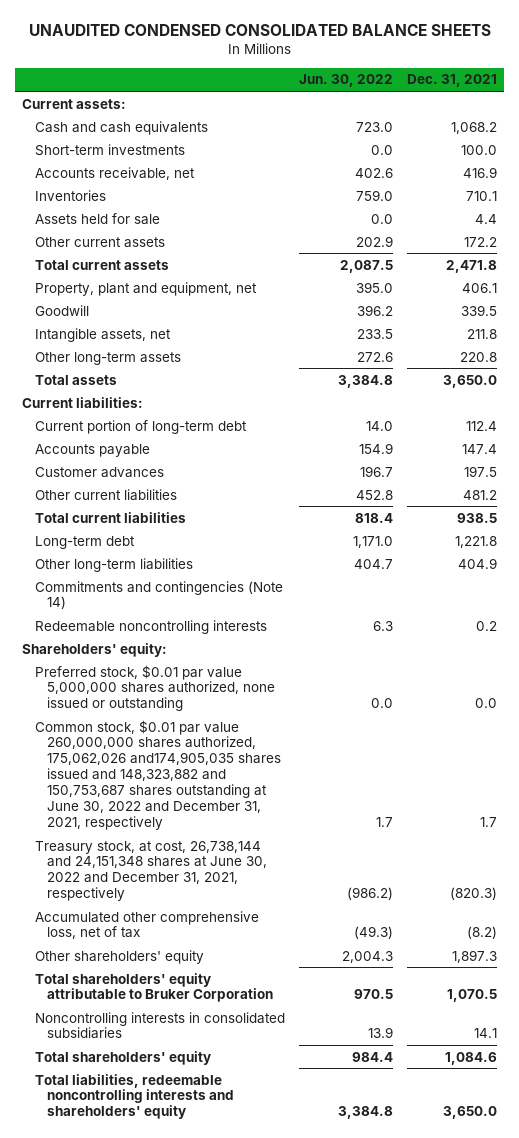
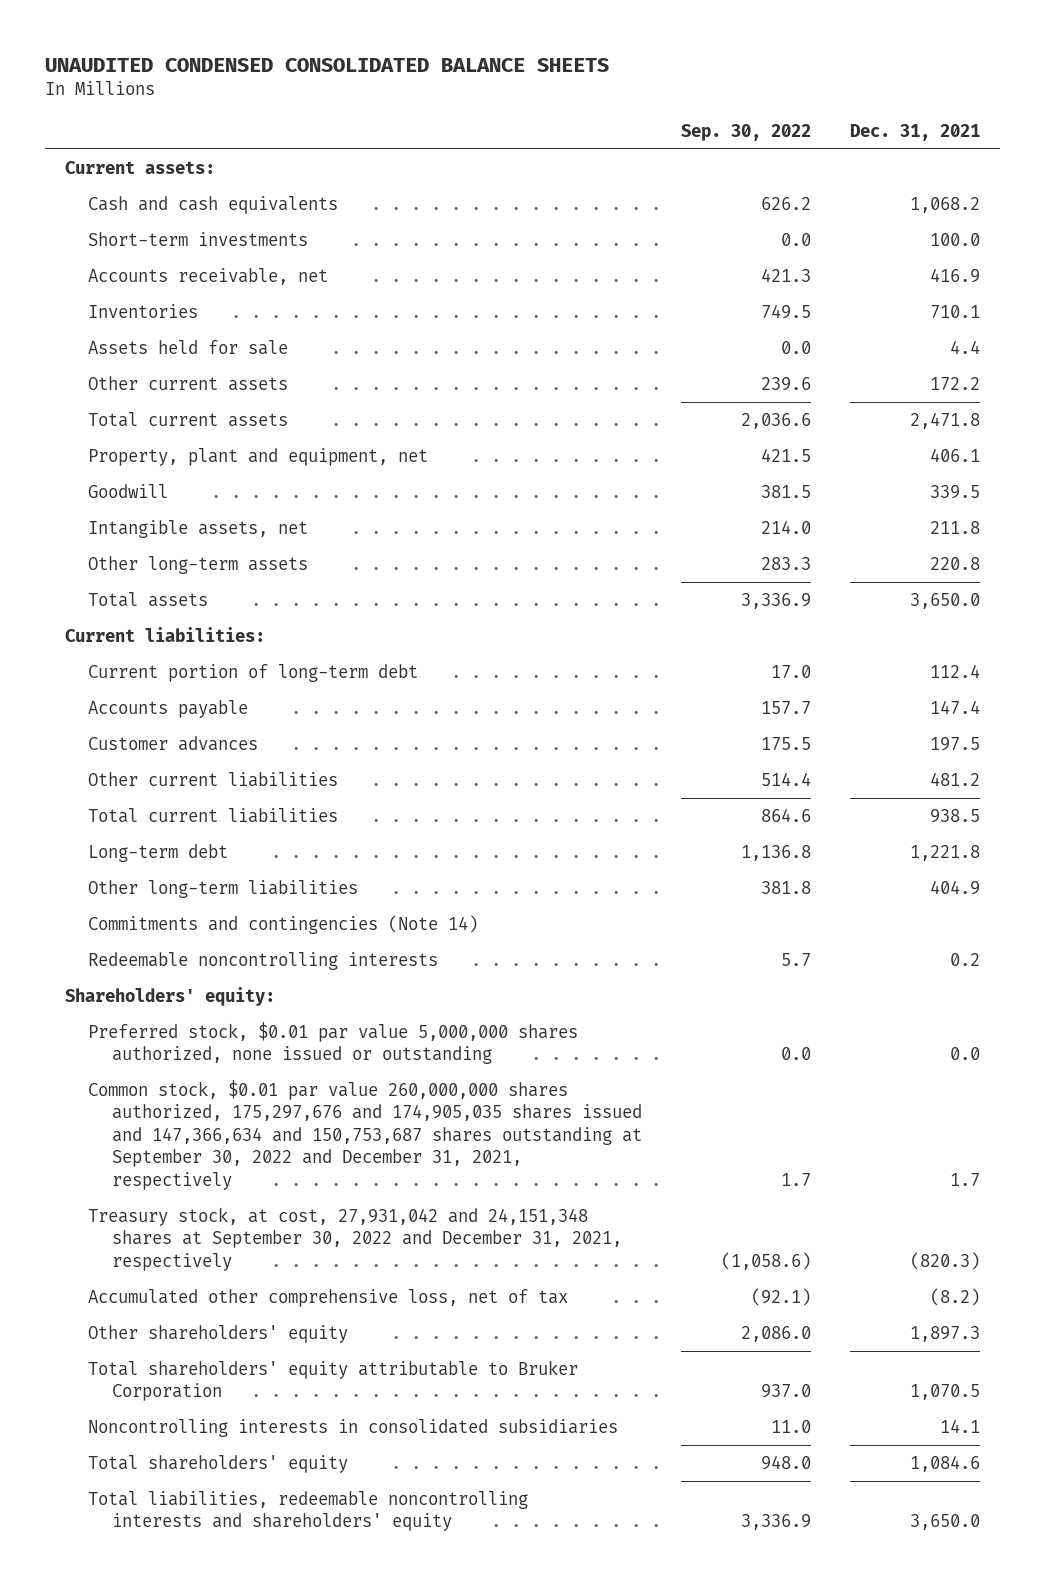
[298,74,393,88] Jun. 30, 2022 -> none
none -> [681,123,812,141] Sep. 30, 2022
[34,719,281,830] Common stock, $0.01 par value 260,000,000 shares authorized, 175,062,026 and174,905,035 shares issued and 148,323,882 and 150,753,687 shares outstanding at June 30, 2022 and December 31, 2021, respectively -> [88,1080,642,1190] Common stock, $0.01 par value 260,000,000 shares authorized, 175,297,676 and 174,905,035 shares issued and 147,366,634 and 150,753,687 shares outstanding at September 30, 2022 and December 31, 2021, respectively
[34,840,267,902] Treasury stock, at cost, 26,738,144 and 24,151,348 shares at June 30, 2022 and December 31, 2021, respectively -> [88,1207,622,1271] Treasury stock, at cost, 27,931,042 and 24,151,348 shares at September 30, 2022 and December 31, 2021, respectively

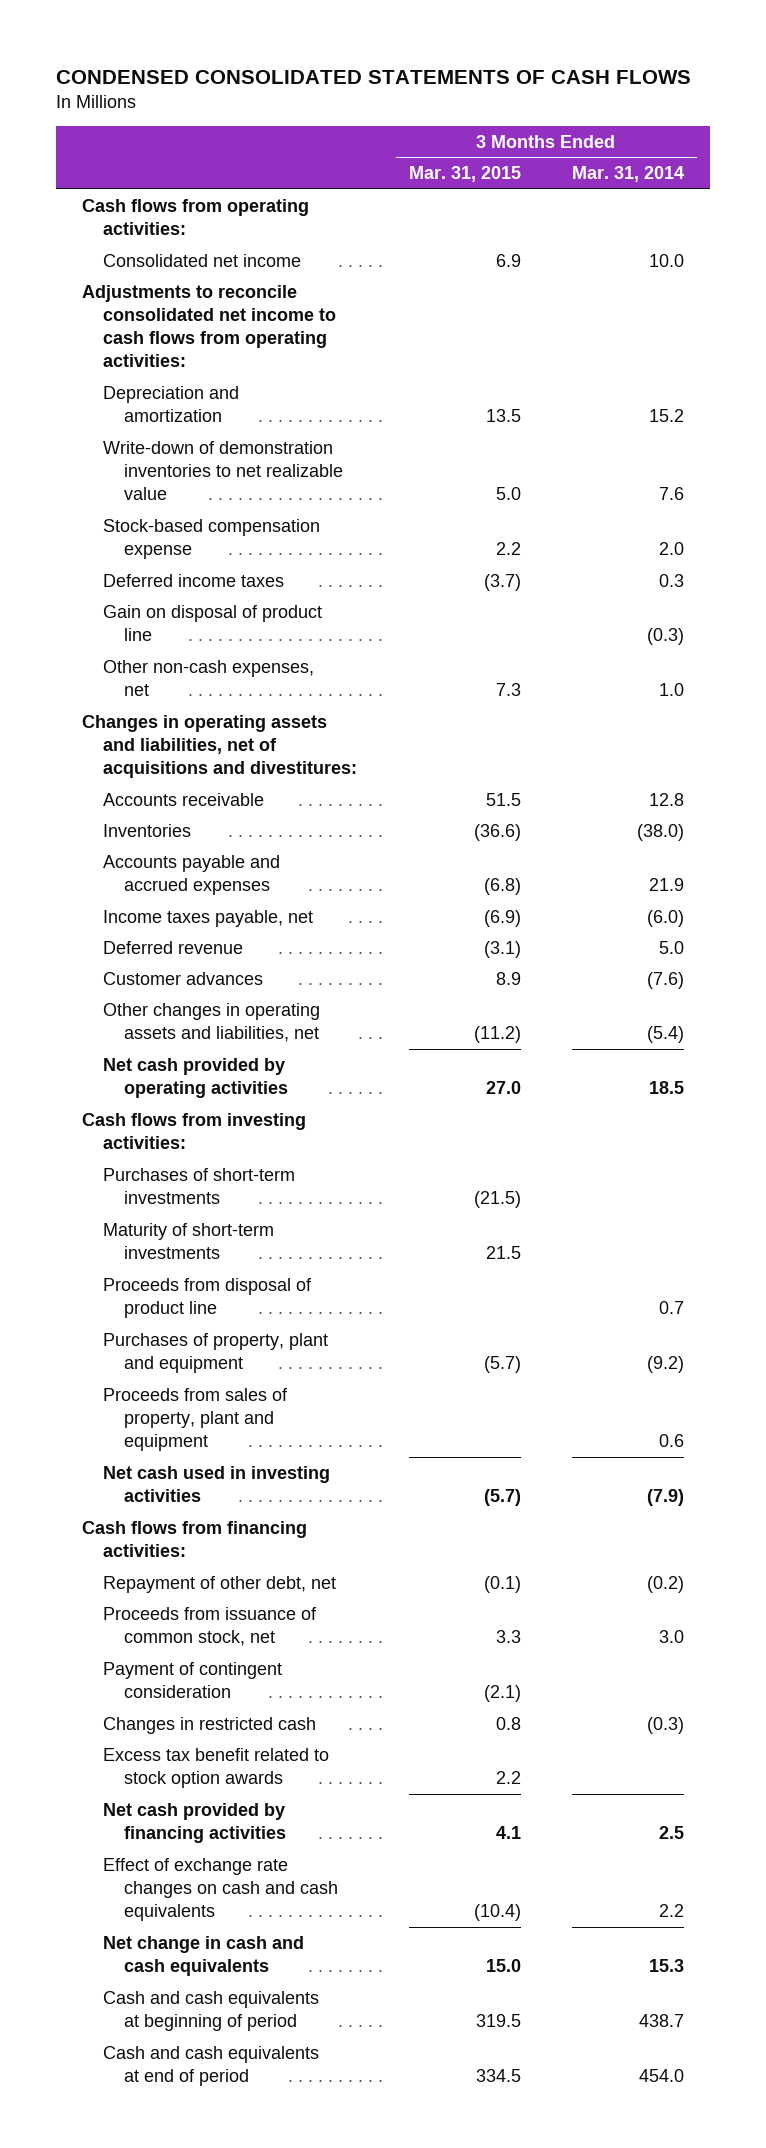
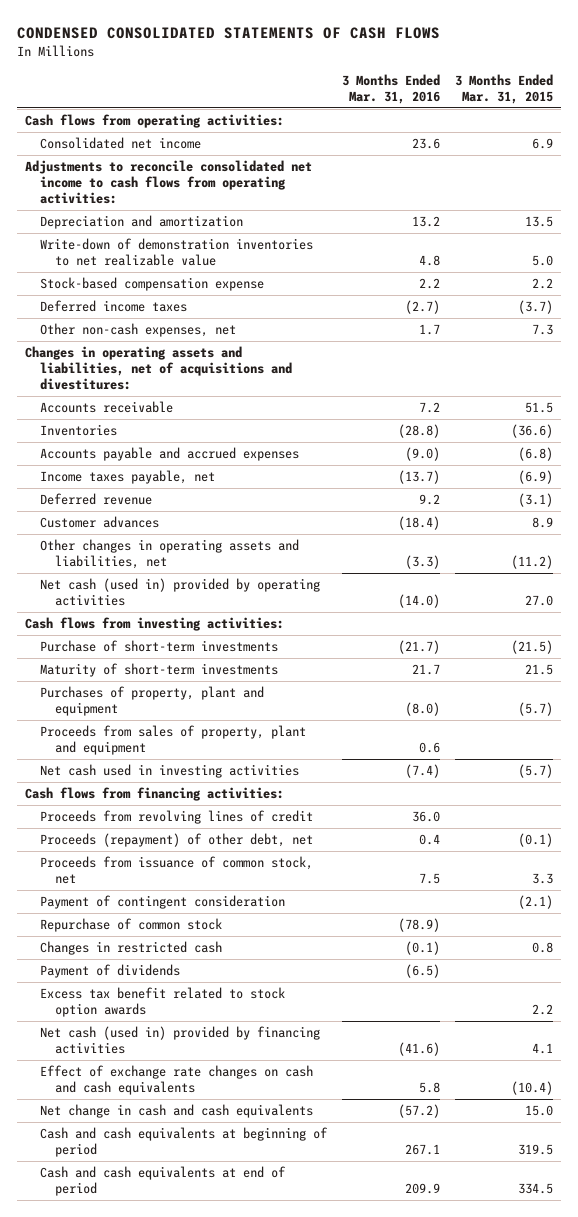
[572,166,685,183] Mar. 31, 2014 -> none
none -> [342,73,441,104] 3 Months Ended Mar. 31, 2016
[102,604,322,641] Gain on disposal of product line -> none
[102,1057,289,1098] Net cash provided by operating activities -> [39,578,320,607] Net cash (used in) provided by operating activities
[102,1167,295,1204] Purchases of short-term investments -> [39,640,278,653] Purchase of short-term investments
[102,1277,312,1318] Proceeds from disposal of product line -> none
none -> [39,810,313,825] Proceeds from revolving lines of credit
[102,1575,336,1593] Repayment of other debt, net -> [39,833,313,848] Proceeds (repayment) of other debt, net
none -> [39,918,222,933] Repurchase of common stock
none -> [39,964,180,979] Payment of dividends
[102,1802,287,1843] Net cash provided by financing activities -> [39,1026,320,1055] Net cash (used in) provided by financing activities

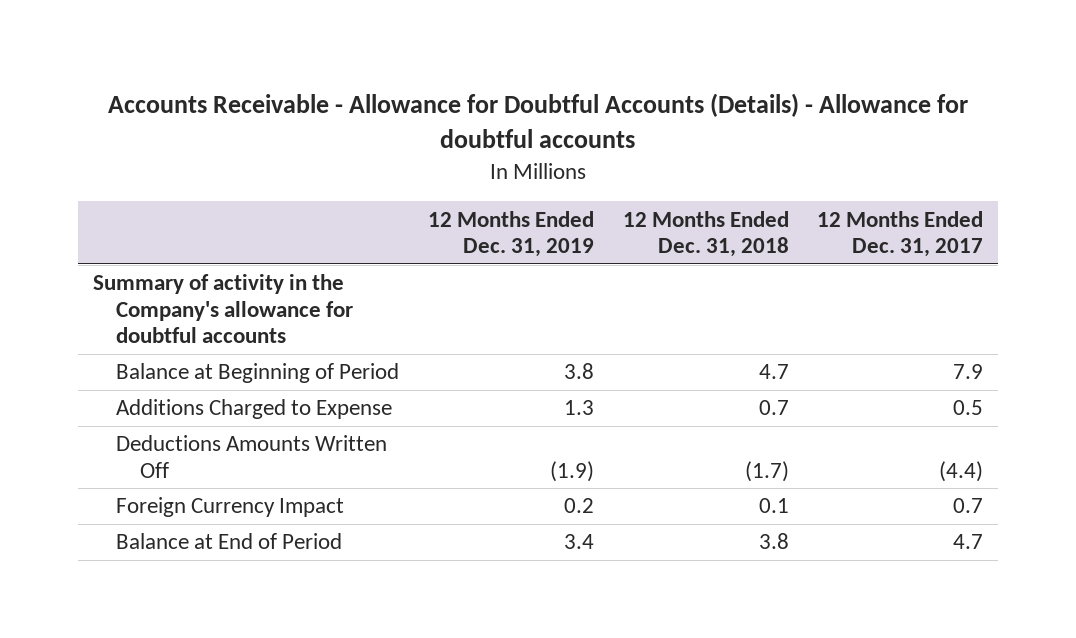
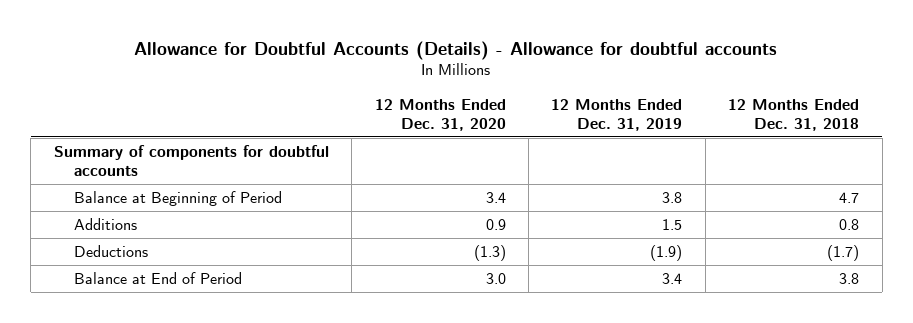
[108,93,969,149] Accounts Receivable - Allowance for Doubtful Accounts (Details) - Allowance for doubtful accounts -> [134,40,778,60] Allowance for Doubtful Accounts (Details) - Allowance for doubtful accounts
[817,210,984,258] 12 Months Ended Dec. 31, 2017 -> none
none -> [374,98,506,131] 12 Months Ended Dec. 31, 2020
[92,274,354,344] Summary of activity in the Company's allowance for doubtful accounts -> [53,144,329,176] Summary of components for doubtful accounts
[116,497,345,518] Foreign Currency Impact -> none
[116,399,393,420] Additions Charged to Expense -> [73,217,137,230] Additions
[564,400,595,416] 1.3 -> [662,218,683,230] 1.5
[758,400,789,416] 0.7 -> [839,218,860,230] 0.8
[116,435,388,478] Deductions Amounts Written Off -> [73,244,148,257] Deductions

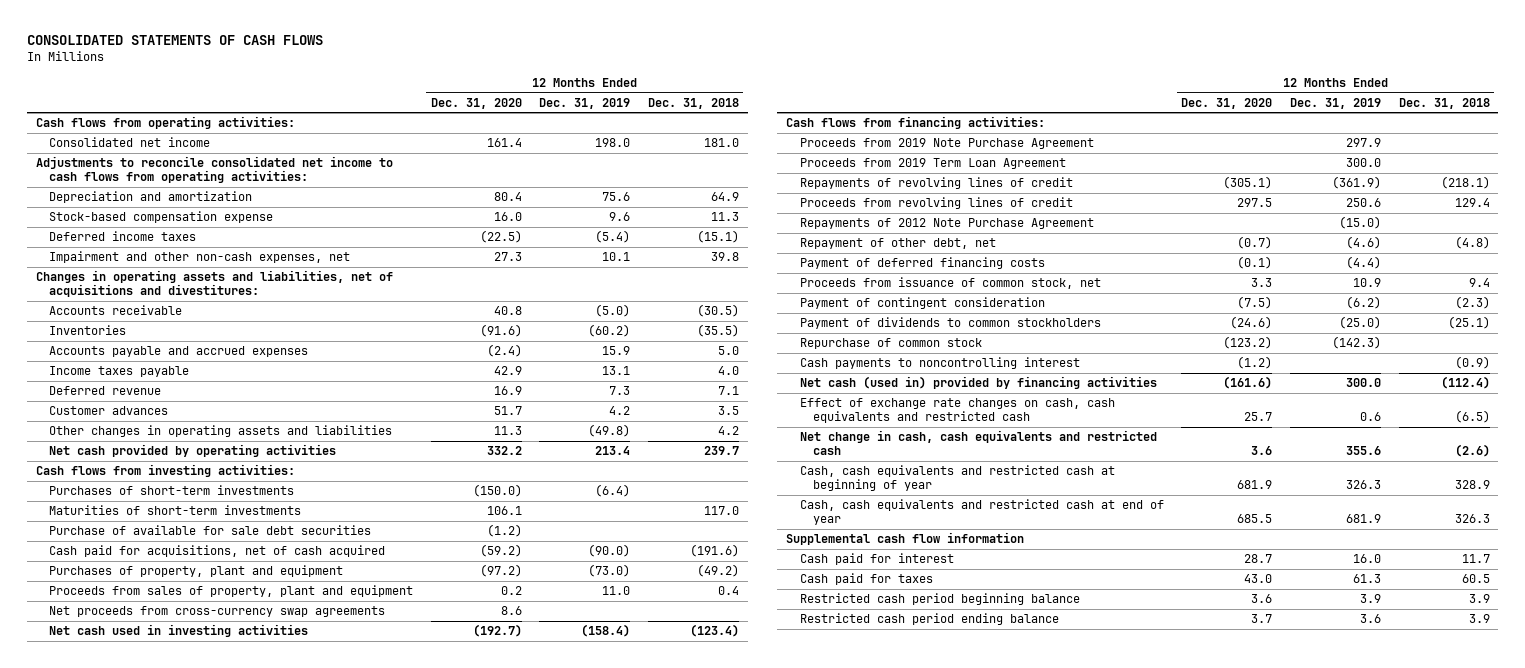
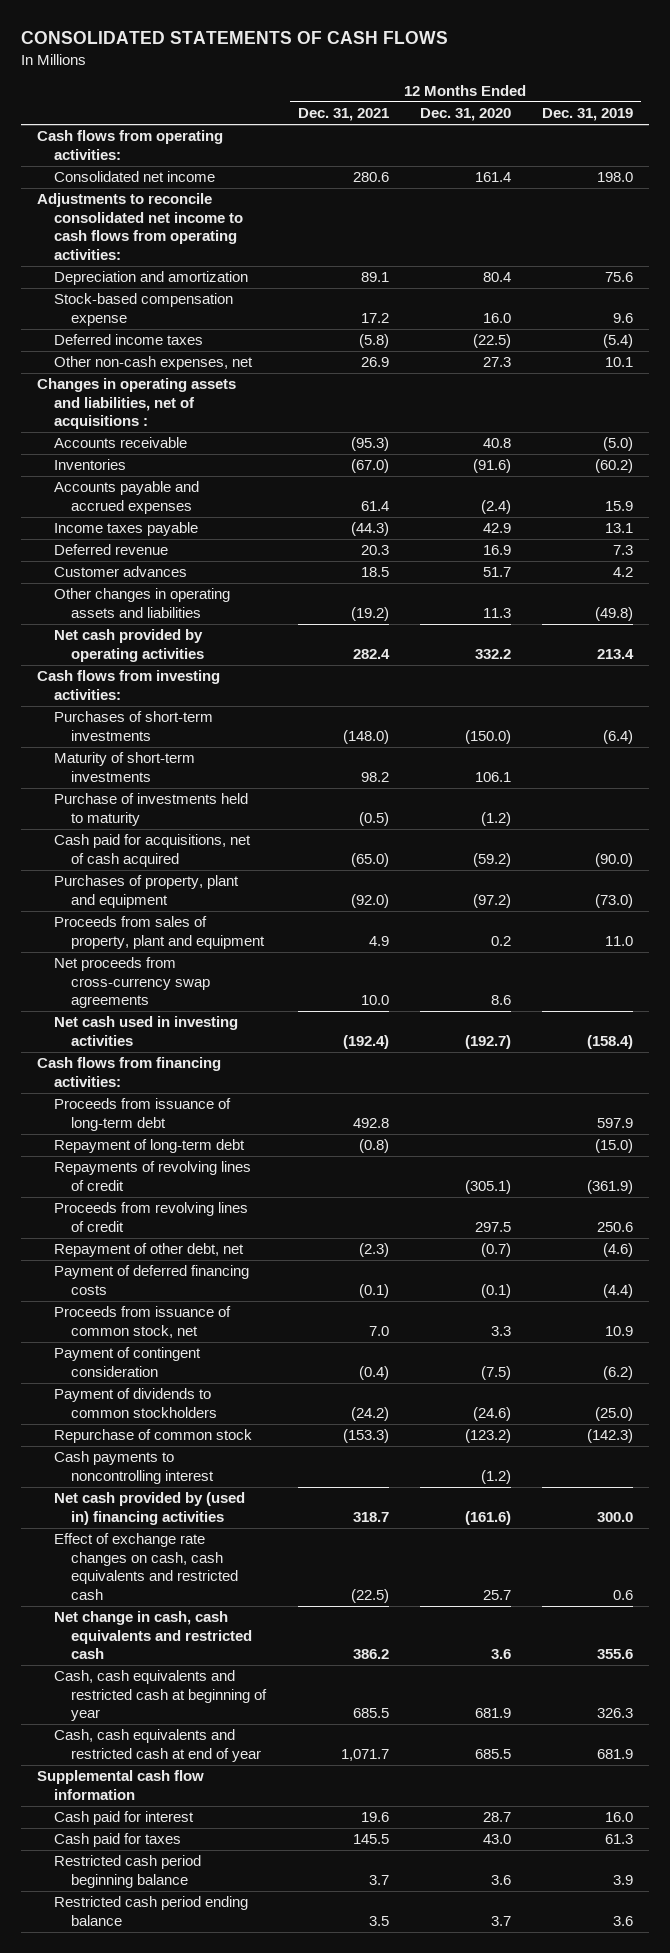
[647,97,739,109] Dec. 31, 2018 -> none
none -> [297,108,389,122] Dec. 31, 2021
[48,251,350,264] Impairment and other non-cash expenses, net -> [53,356,253,371] Other non-cash expenses, net
[35,270,393,298] Changes in operating assets and liabilities, net of acquisitions and divestitures: -> [36,378,236,430] Changes in operating assets and liabilities, net of acquisitions :
[48,525,371,536] Purchase of available for sale debt securities -> none
[48,505,301,516] Maturities of short-term investments -> [53,752,195,782] Maturity of short-term investments
none -> [53,793,248,826] Purchase of investments held to maturity
[799,138,1094,150] Proceeds from 2019 Note Purchase Agreement -> none
[799,158,1066,170] Proceeds from 2019 Term Loan Agreement -> none
none -> [53,1098,231,1131] Proceeds from issuance of long-term debt
none -> [53,1139,245,1154] Repayment of long-term debt
[799,218,1094,230] Repayments of 2012 Note Purchase Agreement -> none
[799,376,1157,390] Net cash (used in) provided by financing activities -> [53,1492,245,1525] Net cash provided by (used in) financing activities

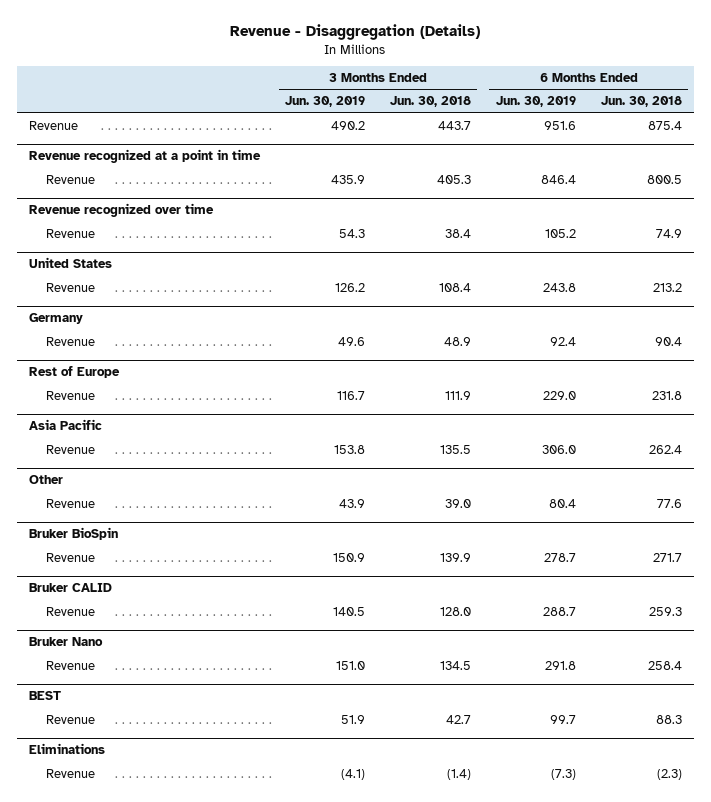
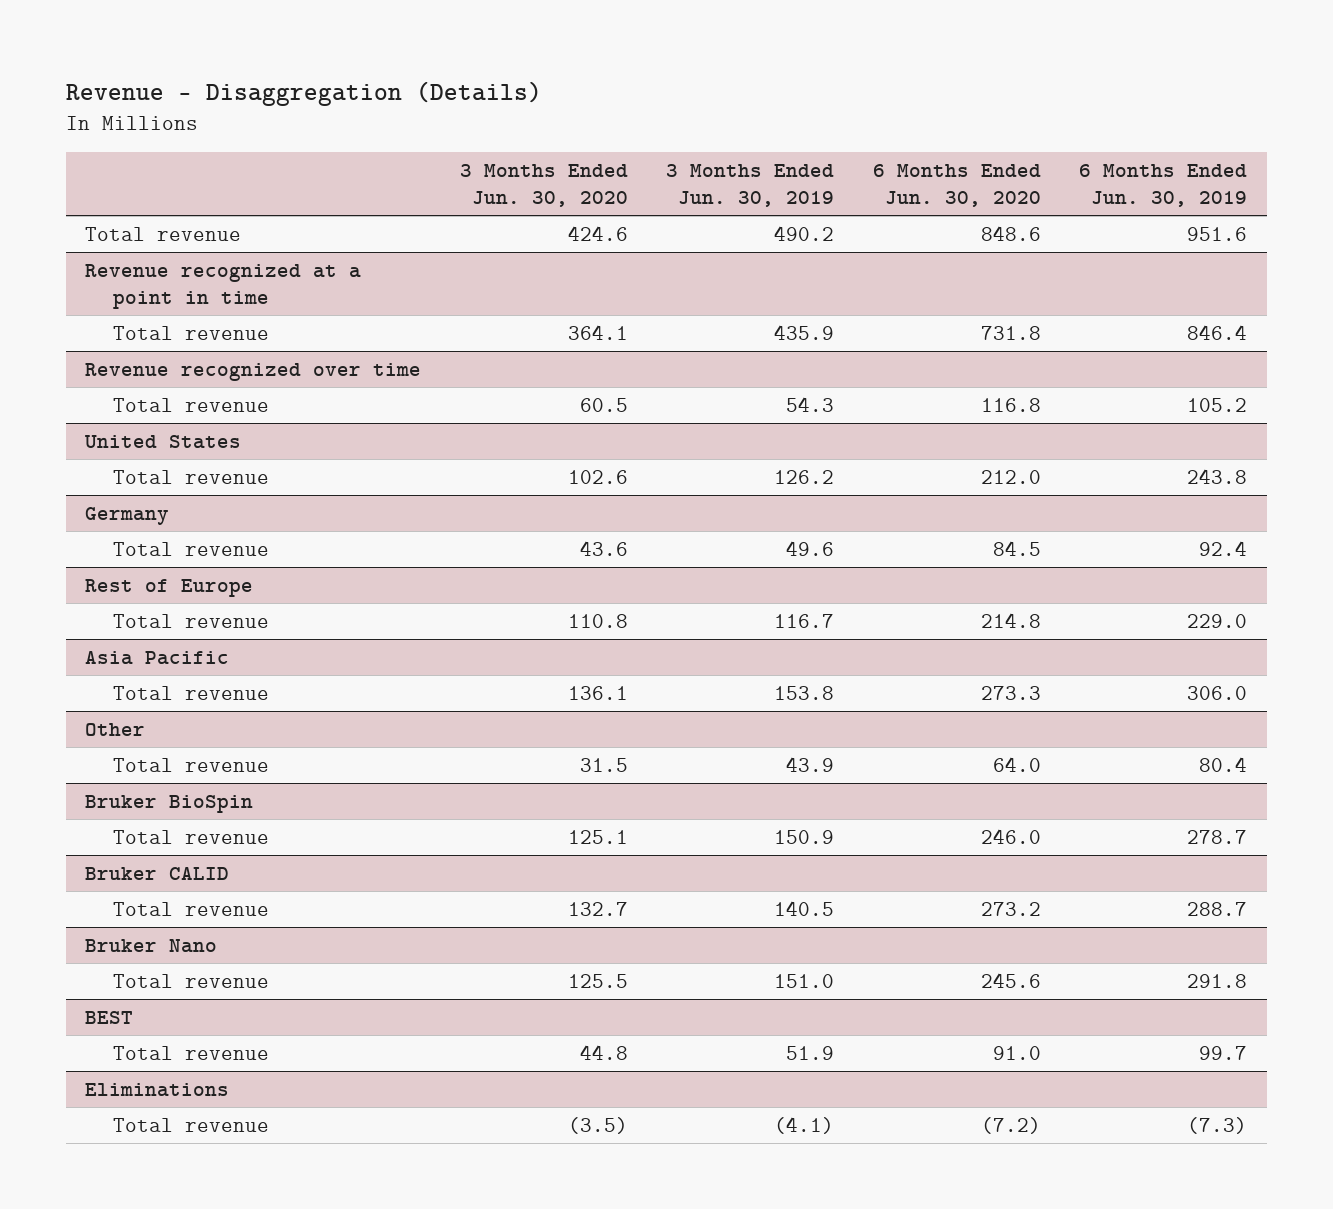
[389,96,471,108] Jun. 30, 2018 -> none
[600,96,682,108] Jun. 30, 2018 -> none
none -> [459,164,628,208] 3 Months Ended Jun. 30, 2020
none -> [872,164,1041,208] 6 Months Ended Jun. 30, 2020
[28,120,78,130] Revenue -> [85,226,242,241] Total revenue
[46,174,96,184] Revenue -> [112,325,269,340] Total revenue
[46,228,96,238] Revenue -> [112,397,269,412] Total revenue
[46,282,96,292] Revenue -> [112,469,269,484] Total revenue
[46,336,96,346] Revenue -> [112,541,269,556] Total revenue
[46,390,96,400] Revenue -> [112,613,269,628] Total revenue
[46,444,96,454] Revenue -> [112,685,269,700] Total revenue
[46,498,96,508] Revenue -> [112,757,269,772] Total revenue
[46,552,96,562] Revenue -> [112,829,269,844] Total revenue
[46,606,96,616] Revenue -> [112,901,269,916] Total revenue
[46,660,96,670] Revenue -> [112,973,269,988] Total revenue
[46,714,96,724] Revenue -> [112,1045,269,1060] Total revenue
[46,768,96,778] Revenue -> [112,1117,269,1132] Total revenue

